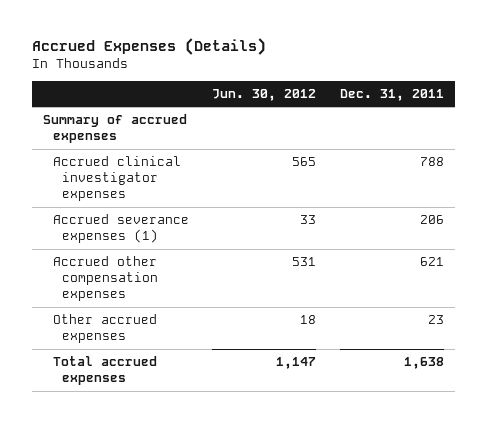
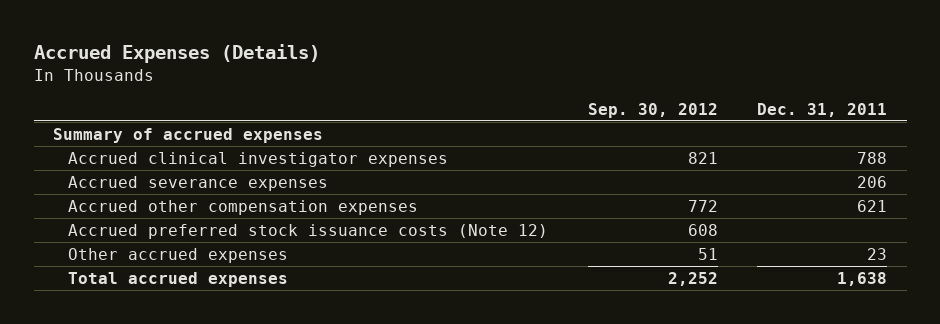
[212,89,317,102] Jun. 30, 2012 -> none
none -> [587,102,718,118] Sep. 30, 2012
[52,214,189,244] Accrued severance expenses (1) -> [68,175,329,191] Accrued severance expenses
none -> [68,223,549,239] Accrued preferred stock issuance costs (Note 12)

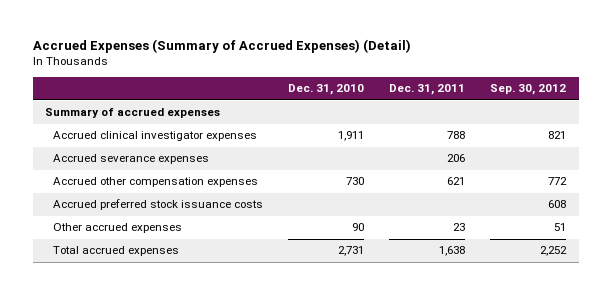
[33,43,320,63] Accrued Expenses (Details) -> [32,39,411,54] Accrued Expenses (Summary of Accrued Expenses) (Detail)
none -> [288,84,365,96] Dec. 31, 2010
[68,223,549,239] Accrued preferred stock issuance costs (Note 12) -> [53,199,264,211] Accrued preferred stock issuance costs

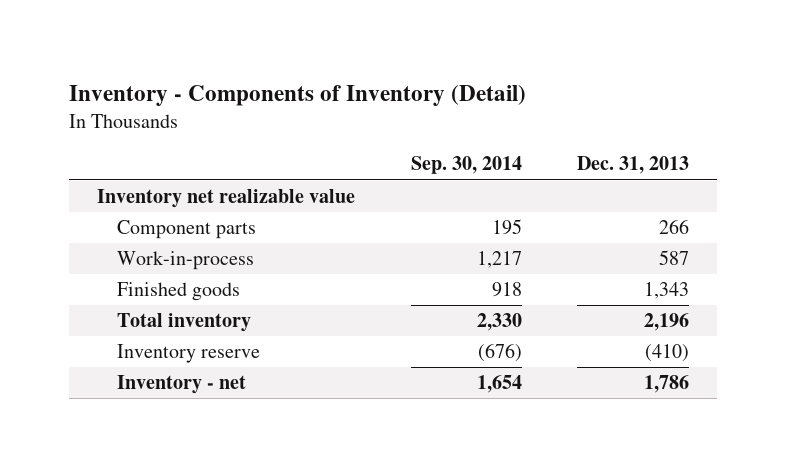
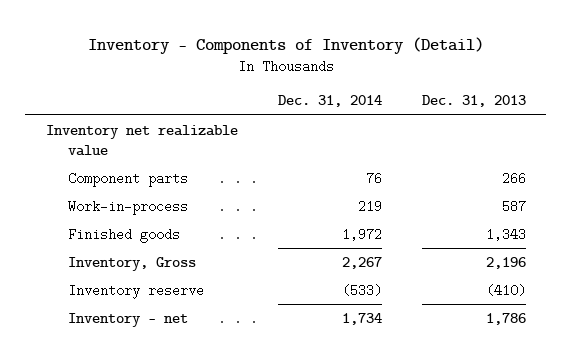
[410,156,522,175] Sep. 30, 2014 -> none
none -> [277,95,382,108] Dec. 31, 2014
[117,313,252,333] Total inventory -> [68,256,197,271] Inventory, Gross

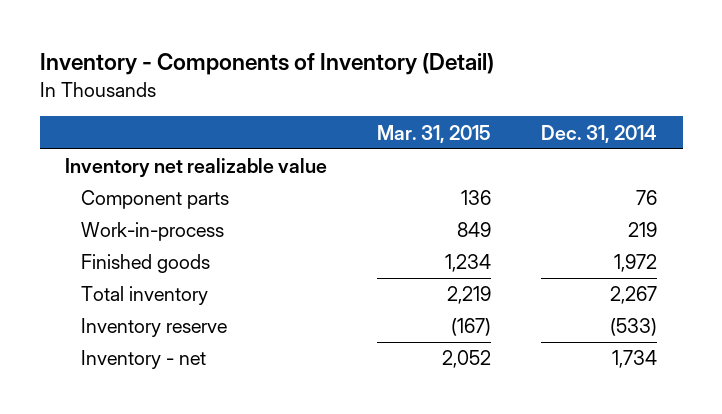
[422,95,527,108] Dec. 31, 2013 -> none
none -> [377,124,492,143] Mar. 31, 2015
[68,256,197,271] Inventory, Gross -> [80,286,208,306] Total inventory

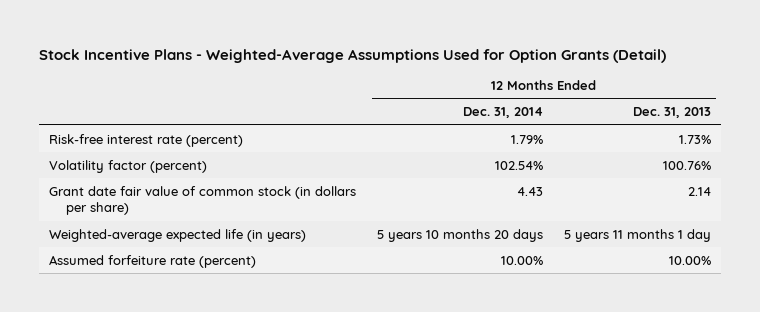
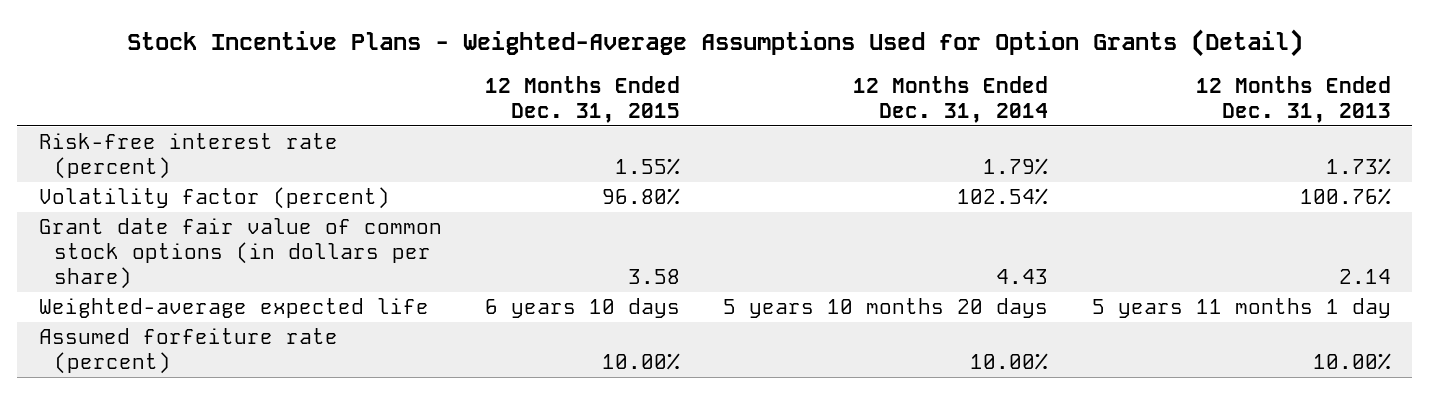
none -> [485,76,681,123] 12 Months Ended Dec. 31, 2015
[49,185,357,216] Grant date fair value of common stock (in dollars per share) -> [38,218,442,289] Grant date fair value of common stock options (in dollars per share)
[49,228,307,242] Weighted-average expected life (in years) -> [38,298,429,319] Weighted-average expected life

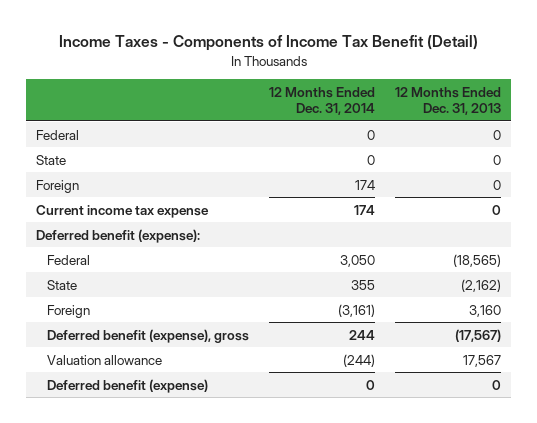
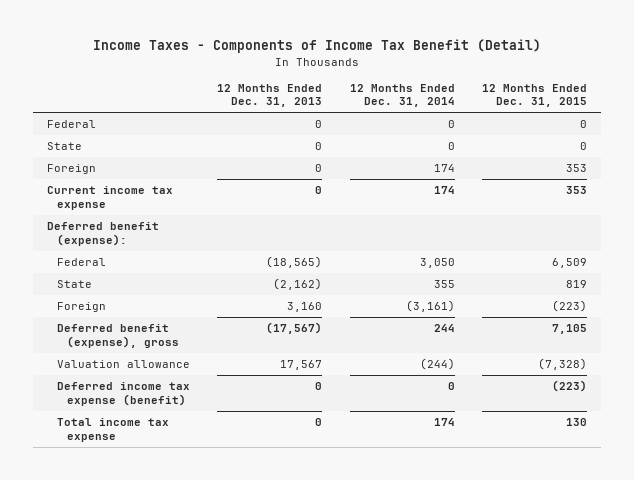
none -> [482,83,588,108] 12 Months Ended Dec. 31, 2015
[46,378,208,393] Deferred benefit (expense) -> [57,382,191,406] Deferred income tax expense (benefit)
none -> [57,418,170,442] Total income tax expense

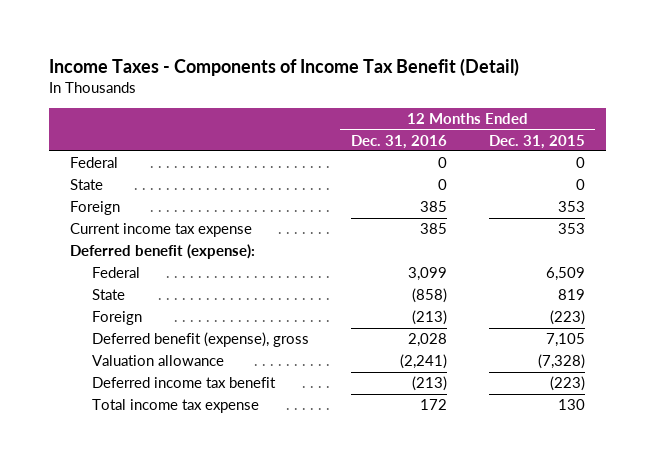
[217,83,323,108] 12 Months Ended Dec. 31, 2013 -> none
[349,83,455,108] 12 Months Ended Dec. 31, 2014 -> none
none -> [350,134,447,149] Dec. 31, 2016
[57,382,191,406] Deferred income tax expense (benefit) -> [91,377,276,389] Deferred income tax benefit

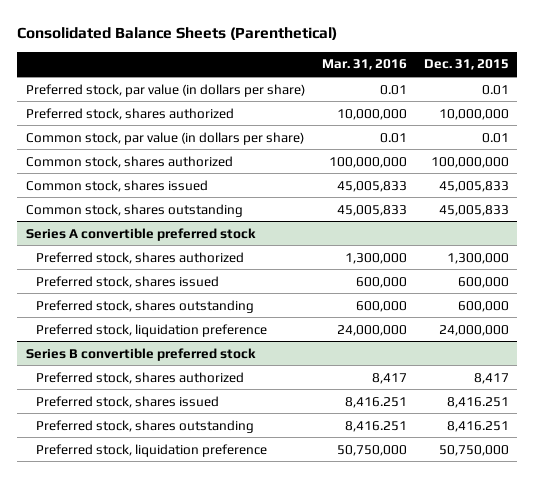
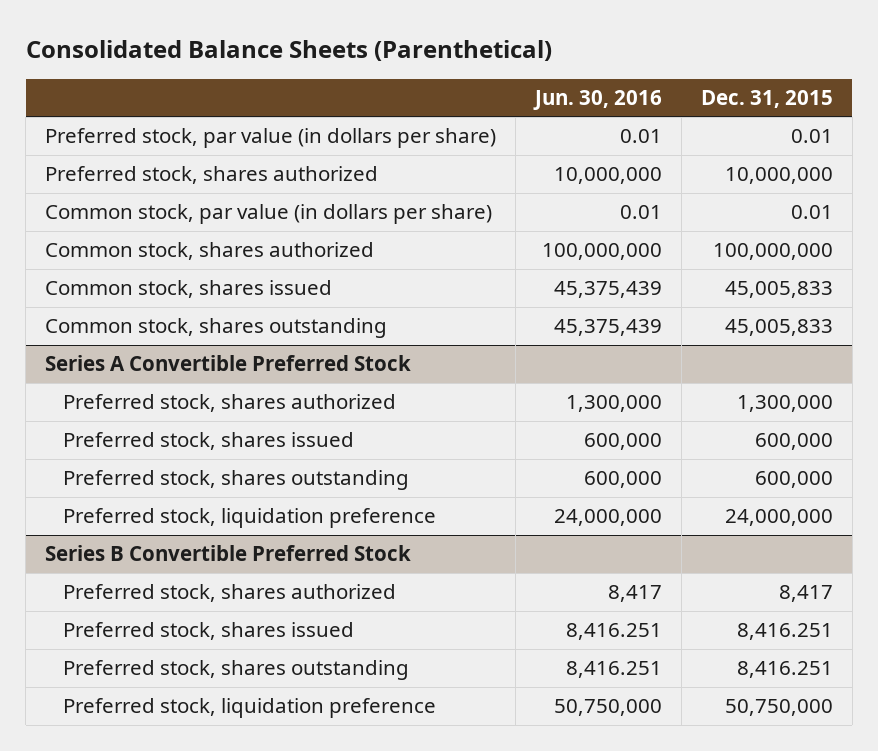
[321,59,407,71] Mar. 31, 2016 -> none
none -> [533,90,663,111] Jun. 30, 2016
[25,227,256,241] Series A convertible preferred stock -> [45,355,412,372] Series A Convertible Preferred Stock
[25,347,256,361] Series B convertible preferred stock -> [45,545,412,562] Series B Convertible Preferred Stock

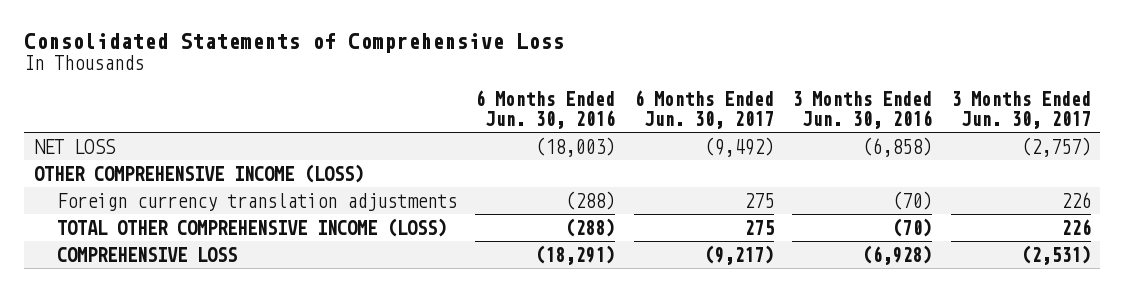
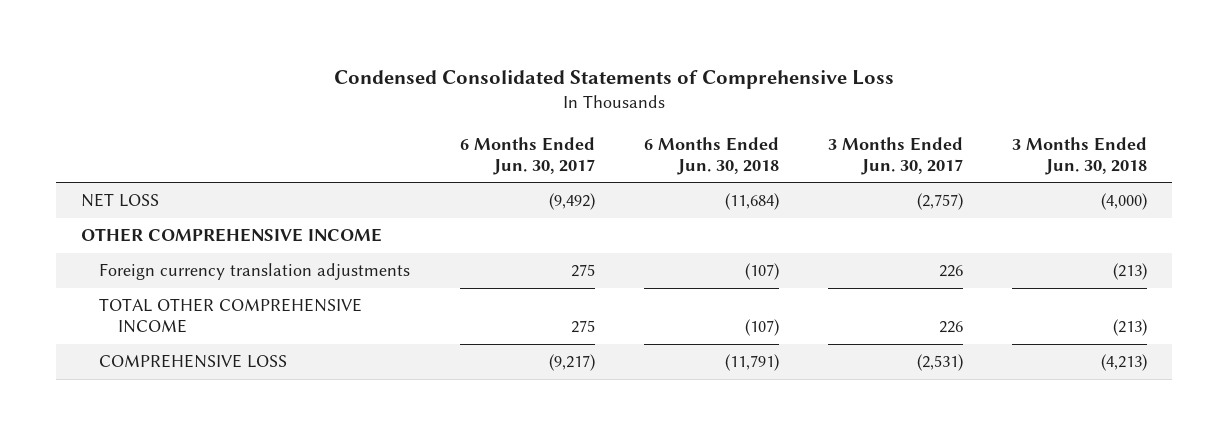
[24,32,565,53] Consolidated Statements of Comprehensive Loss -> [334,70,895,90] Condensed Consolidated Statements of Comprehensive Loss
[475,89,616,129] 6 Months Ended Jun. 30, 2016 -> none
[792,90,933,129] 3 Months Ended Jun. 30, 2016 -> none
none -> [643,136,779,175] 6 Months Ended Jun. 30, 2018
none -> [1012,136,1148,175] 3 Months Ended Jun. 30, 2018
[33,163,364,183] OTHER COMPREHENSIVE INCOME (LOSS) -> [80,228,382,243] OTHER COMPREHENSIVE INCOME
[56,217,447,237] TOTAL OTHER COMPREHENSIVE INCOME (LOSS) -> [99,298,363,334] TOTAL OTHER COMPREHENSIVE INCOME

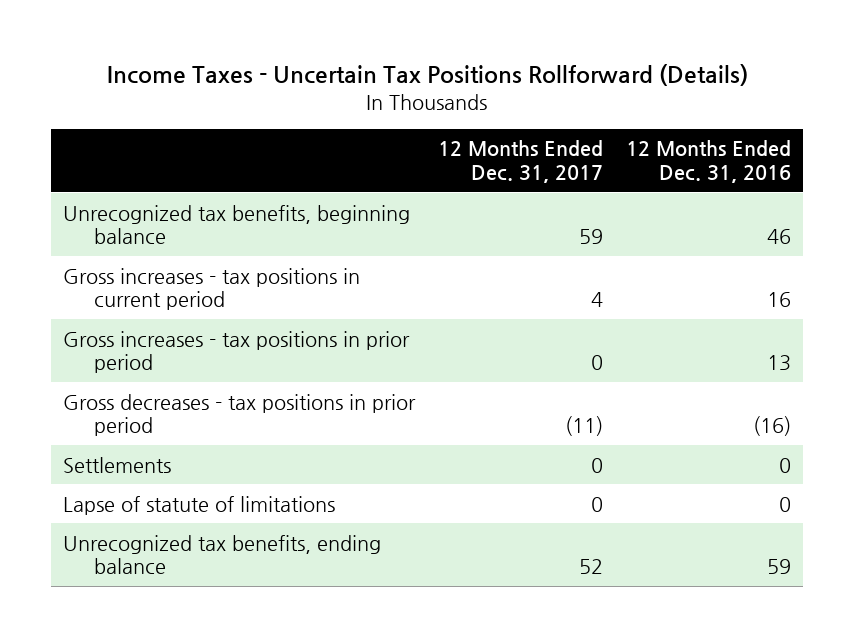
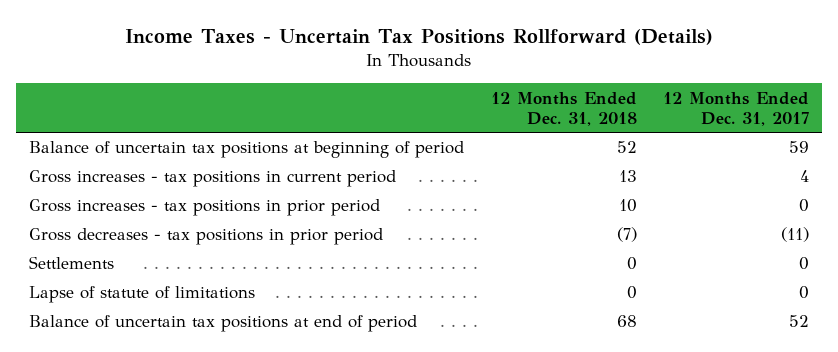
[626,140,792,184] 12 Months Ended Dec. 31, 2016 -> none
none -> [490,91,637,127] 12 Months Ended Dec. 31, 2018
[62,204,410,245] Unrecognized tax benefits, beginning balance -> [29,141,465,159] Balance of uncertain tax positions at beginning of period
[62,534,381,575] Unrecognized tax benefits, ending balance -> [29,315,418,333] Balance of uncertain tax positions at end of period

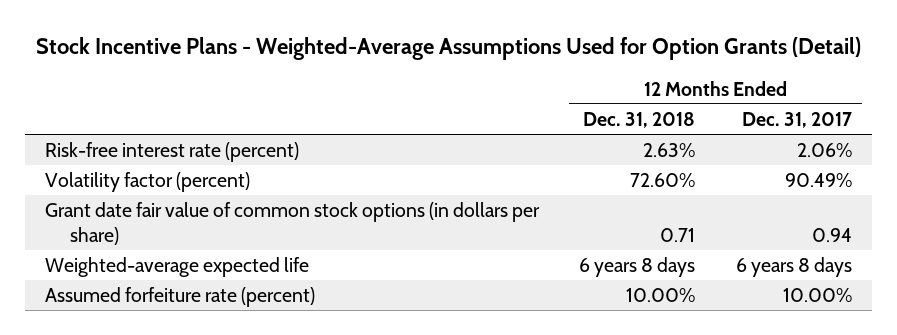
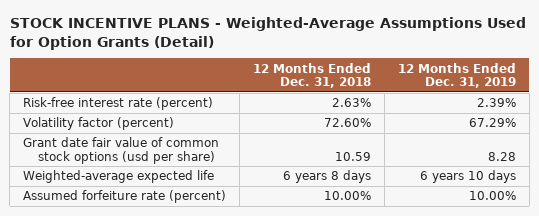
[36,37,862,61] Stock Incentive Plans - Weighted-Average Assumptions Used for Option Grants (Detail) -> [9,17,526,50] STOCK INCENTIVE PLANS - Weighted-Average Assumptions Used for Option Grants (Detail)
[741,111,852,128] Dec. 31, 2017 -> none
none -> [397,62,516,89] 12 Months Ended Dec. 31, 2019
[44,201,540,245] Grant date fair value of common stock options (in dollars per share) -> [23,137,220,164] Grant date fair value of common stock options (usd per share)
[660,227,696,242] 0.71 -> [334,151,371,161] 10.59

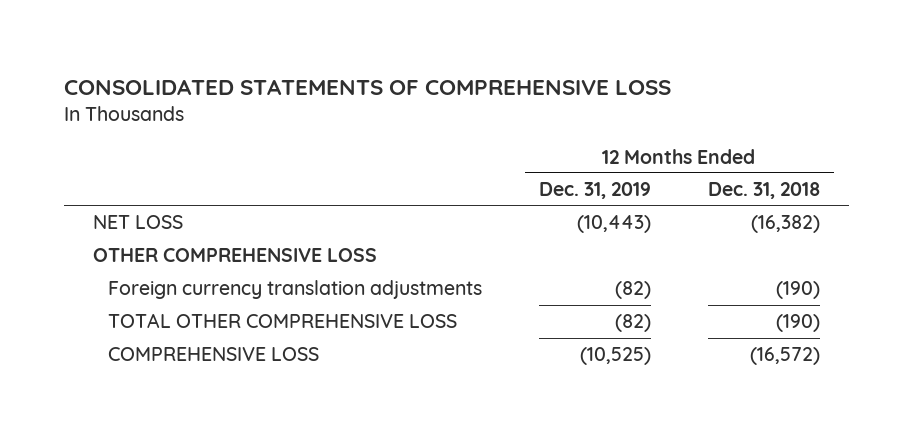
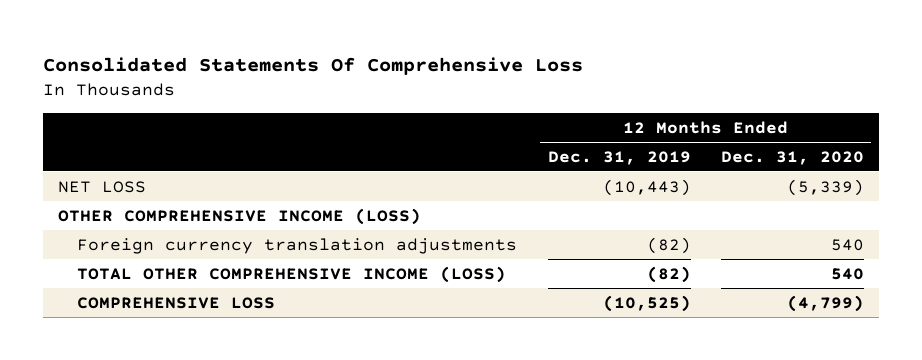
[64,78,672,95] CONSOLIDATED STATEMENTS OF COMPREHENSIVE LOSS -> [43,57,584,76] Consolidated Statements Of Comprehensive Loss
[708,182,821,200] Dec. 31, 2018 -> none
none -> [720,150,864,165] Dec. 31, 2020
[92,248,377,263] OTHER COMPREHENSIVE LOSS -> [58,207,422,225] OTHER COMPREHENSIVE INCOME (LOSS)
[107,313,457,329] TOTAL OTHER COMPREHENSIVE LOSS -> [77,265,507,283] TOTAL OTHER COMPREHENSIVE INCOME (LOSS)

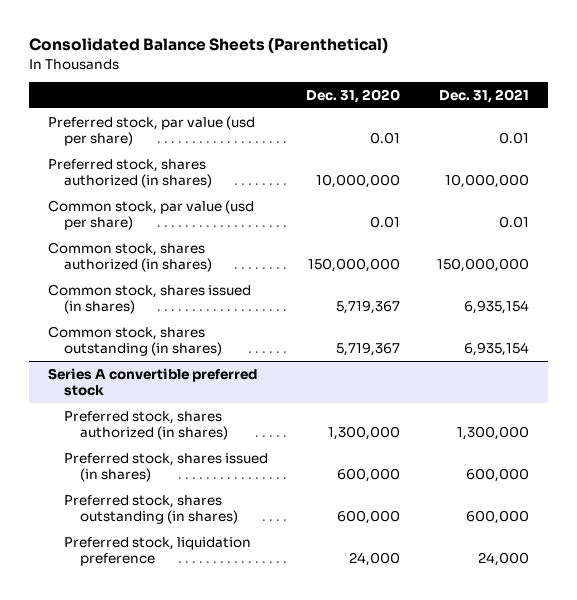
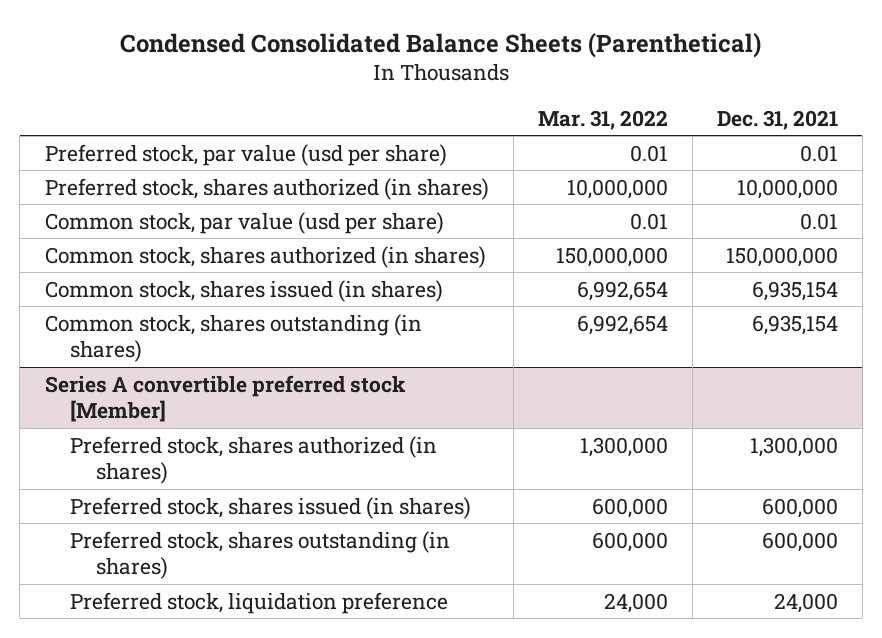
[29,37,389,54] Consolidated Balance Sheets (Parenthetical) -> [120,33,762,59] Condensed Consolidated Balance Sheets (Parenthetical)
[305,88,400,103] Dec. 31, 2020 -> none
none -> [537,109,668,130] Mar. 31, 2022
[47,367,257,397] Series A convertible preferred stock -> [44,374,406,423] Series A convertible preferred stock [Member]

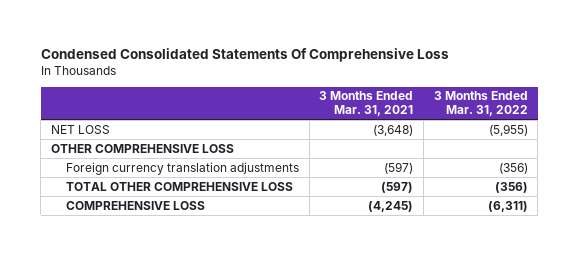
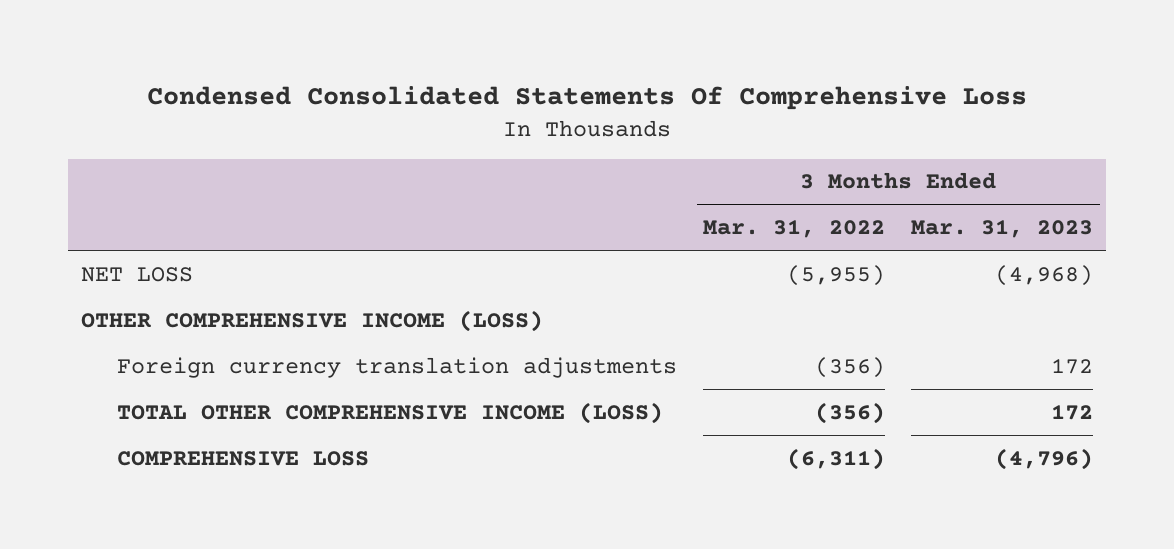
[319,91,414,117] 3 Months Ended Mar. 31, 2021 -> none
none -> [911,219,1094,239] Mar. 31, 2023
[50,143,234,153] OTHER COMPREHENSIVE LOSS -> [80,309,543,332] OTHER COMPREHENSIVE INCOME (LOSS)
[66,181,294,191] TOTAL OTHER COMPREHENSIVE LOSS -> [117,401,664,424] TOTAL OTHER COMPREHENSIVE INCOME (LOSS)

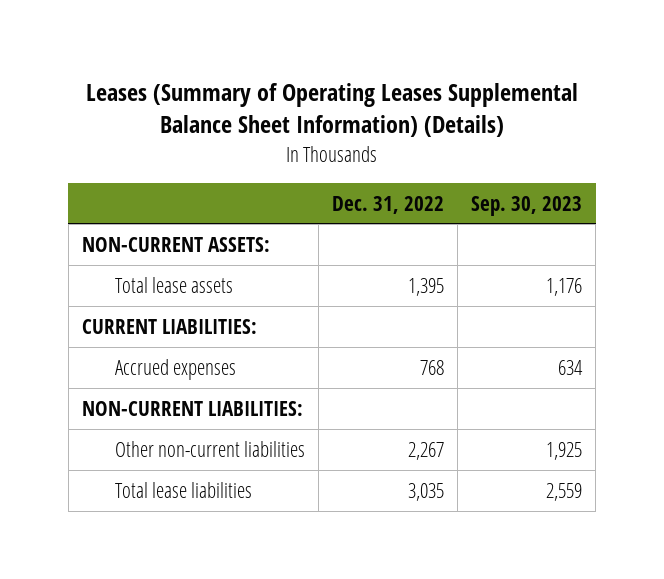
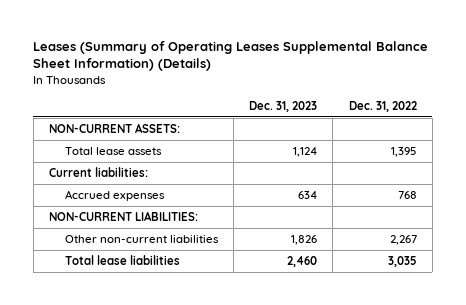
[471,195,583,216] Sep. 30, 2023 -> none
none -> [249,100,318,112] Dec. 31, 2023
[81,318,257,334] CURRENT LIABILITIES: -> [48,167,148,178] Current liabilities:

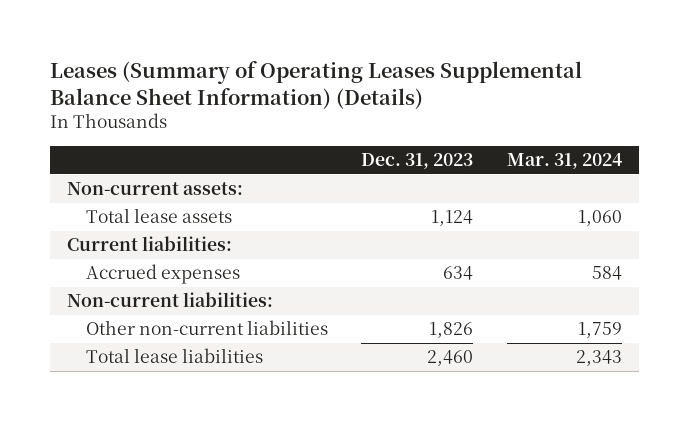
[348,100,417,112] Dec. 31, 2022 -> none
none -> [506,153,622,170] Mar. 31, 2024
[48,123,180,134] NON-CURRENT ASSETS: -> [67,182,244,196] Non-current assets:
[48,211,198,222] NON-CURRENT LIABILITIES: -> [67,292,274,308] Non-current liabilities:

